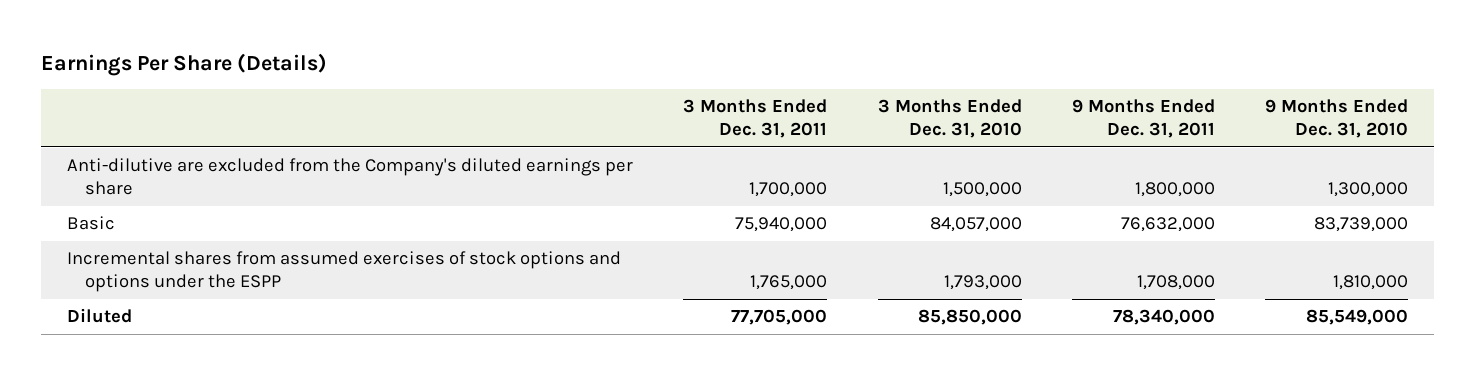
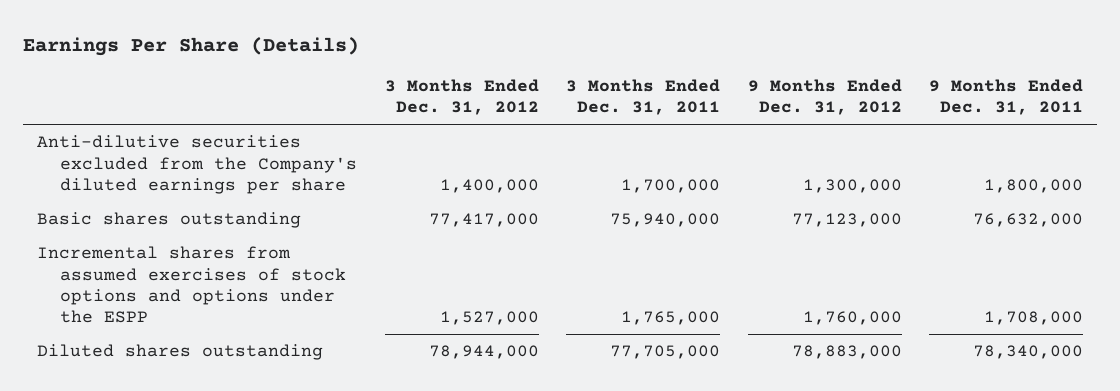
[877,99,1022,139] 3 Months Ended Dec. 31, 2010 -> none
[1265,99,1409,139] 9 Months Ended Dec. 31, 2010 -> none
none -> [384,78,539,115] 3 Months Ended Dec. 31, 2012
none -> [747,78,902,115] 9 Months Ended Dec. 31, 2012
[66,158,633,196] Anti-dilutive are excluded from the Company's diluted earnings per share -> [36,135,358,194] Anti-dilutive securities excluded from the Company's diluted earnings per share
[66,216,115,231] Basic -> [36,212,301,229] Basic shares outstanding
[66,308,132,324] Diluted -> [36,344,323,361] Diluted shares outstanding

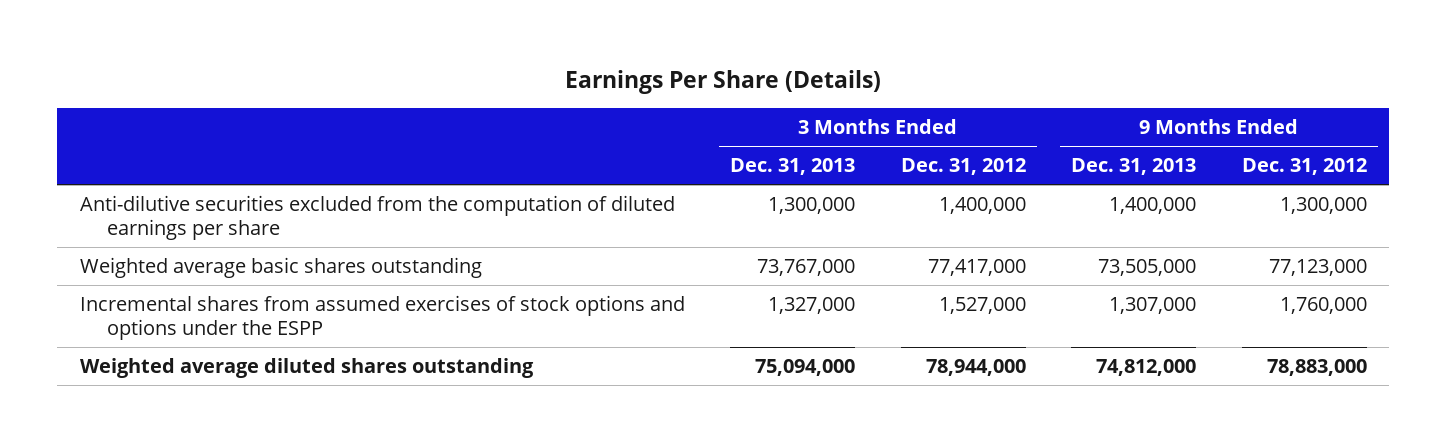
[566,78,721,115] 3 Months Ended Dec. 31, 2011 -> none
[929,78,1084,115] 9 Months Ended Dec. 31, 2011 -> none
none -> [730,158,856,176] Dec. 31, 2013
none -> [1071,158,1197,176] Dec. 31, 2013
[36,135,358,194] Anti-dilutive securities excluded from the Company's diluted earnings per share -> [79,195,675,241] Anti-dilutive securities excluded from the computation of diluted earnings per share
[36,212,301,229] Basic shares outstanding -> [79,257,482,279] Weighted average basic shares outstanding
[36,344,323,361] Diluted shares outstanding -> [79,358,534,379] Weighted average diluted shares outstanding

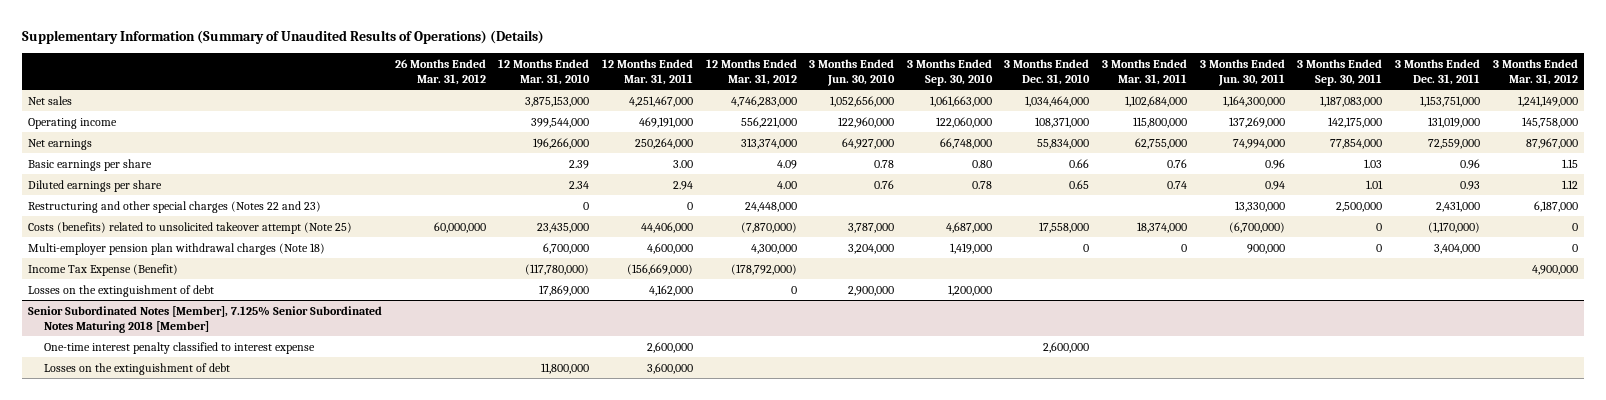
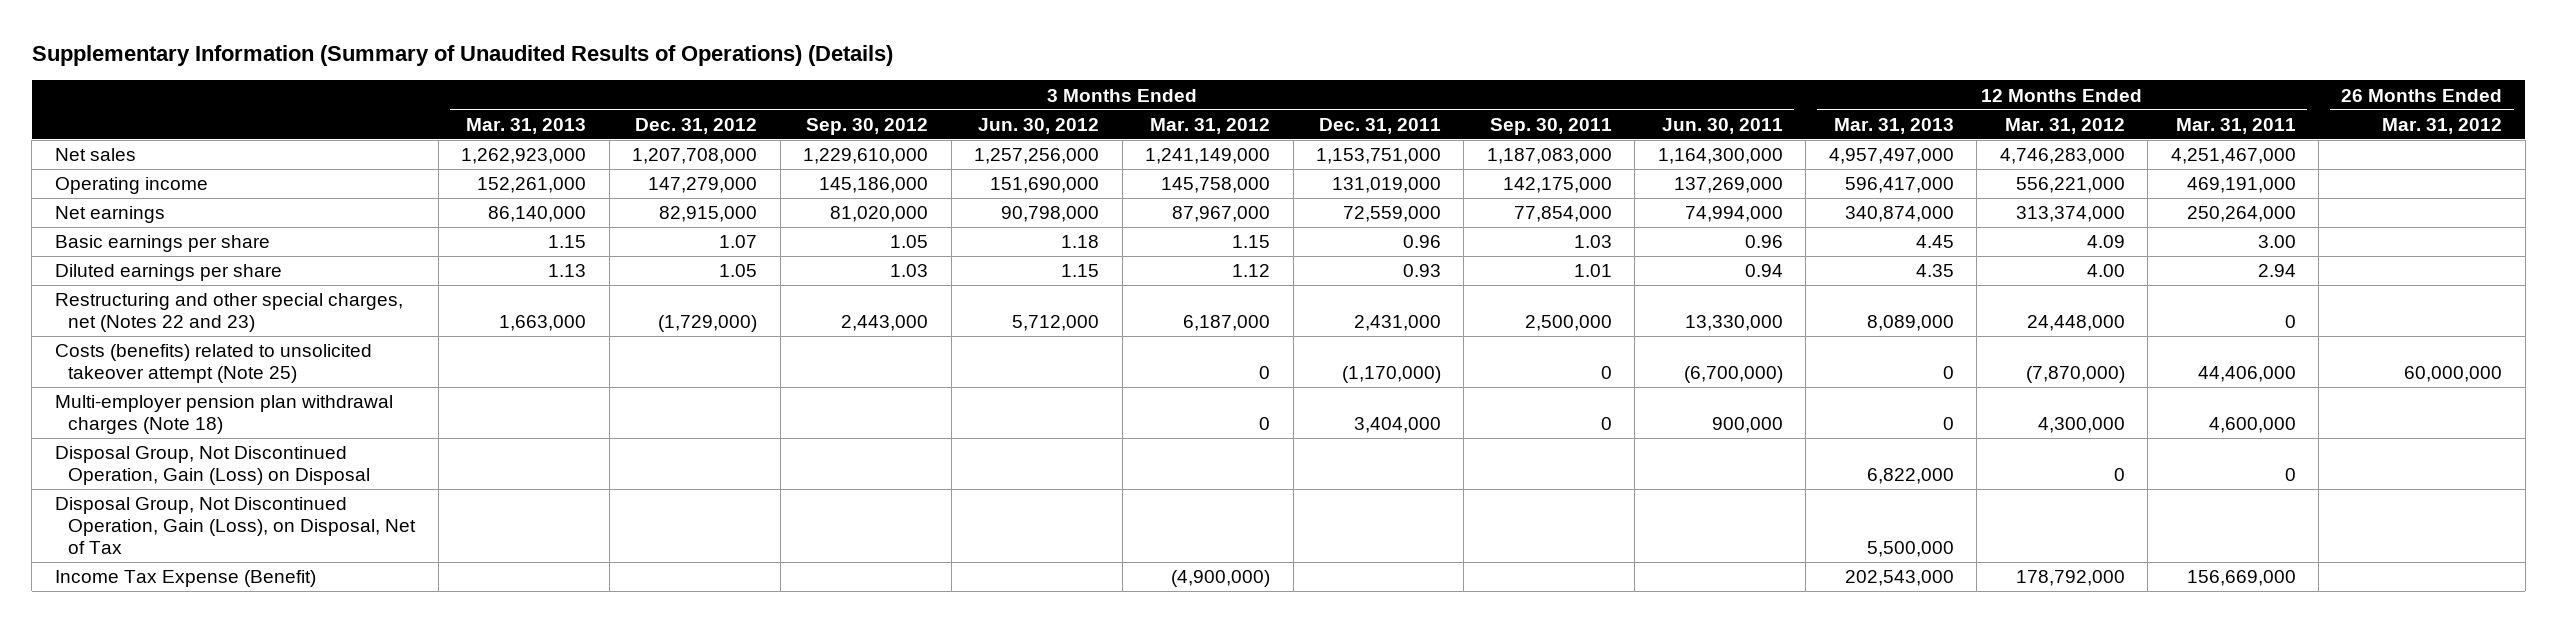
[498,58,591,85] 12 Months Ended Mar. 31, 2010 -> none
[809,58,896,86] 3 Months Ended Jun. 30, 2010 -> none
[906,58,993,86] 3 Months Ended Sep. 30, 2010 -> none
[1004,58,1091,85] 3 Months Ended Dec. 31, 2010 -> none
[1102,58,1188,85] 3 Months Ended Mar. 31, 2011 -> none
none -> [466,117,587,134] Mar. 31, 2013
none -> [635,117,758,134] Dec. 31, 2012
none -> [806,117,929,135] Sep. 30, 2012
none -> [978,117,1100,134] Jun. 30, 2012
none -> [1833,117,1954,134] Mar. 31, 2013
[28,200,322,213] Restructuring and other special charges (Notes 22 and 23) -> [54,293,403,333] Restructuring and other special charges, net (Notes 22 and 23)
[28,284,215,297] Losses on the extinguishment of debt -> none
[28,305,383,334] Senior Subordinated Notes [Member], 7.125% Senior Subordinated Notes Maturing 2018 [Member] -> none
[43,341,315,354] One-time interest penalty classified to interest expense -> none
[43,362,230,375] Losses on the extinguishment of debt -> none
none -> [54,446,371,486] Disposal Group, Not Discontinued Operation, Gain (Loss) on Disposal
none -> [54,497,417,555] Disposal Group, Not Discontinued Operation, Gain (Loss), on Disposal, Net of Tax
[626,263,693,275] (156,669,000) -> [2186,570,2296,587] 156,669,000
[730,263,797,275] (178,792,000) -> [2015,570,2125,587] 178,792,000
[1531,264,1578,275] 4,900,000 -> [1171,570,1271,588] (4,900,000)

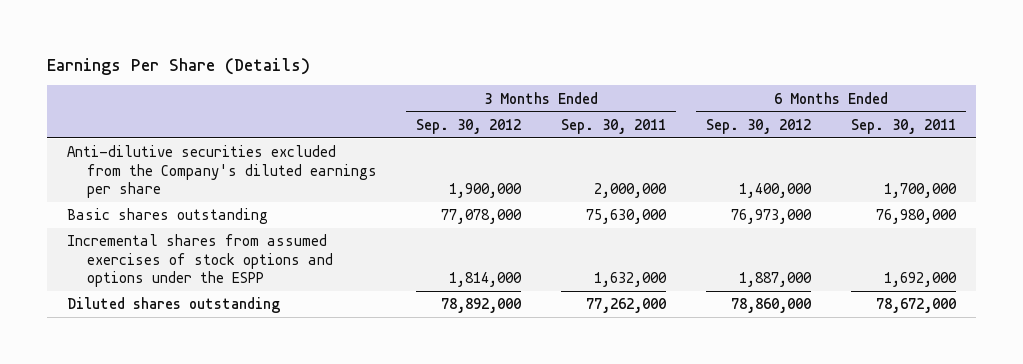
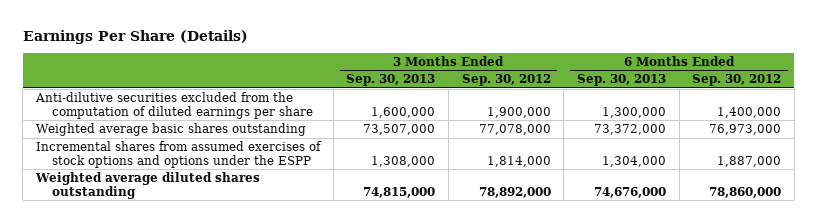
[561,118,667,134] Sep. 30, 2011 -> none
[851,118,957,134] Sep. 30, 2011 -> none
none -> [346,74,436,87] Sep. 30, 2013
none -> [576,74,666,87] Sep. 30, 2013
[67,145,377,198] Anti-dilutive securities excluded from the Company's diluted earnings per share -> [34,92,313,119] Anti-dilutive securities excluded from the computation of diluted earnings per share
[67,208,269,225] Basic shares outstanding -> [35,123,306,137] Weighted average basic shares outstanding
[67,297,281,314] Diluted shares outstanding -> [34,172,260,199] Weighted average diluted shares outstanding

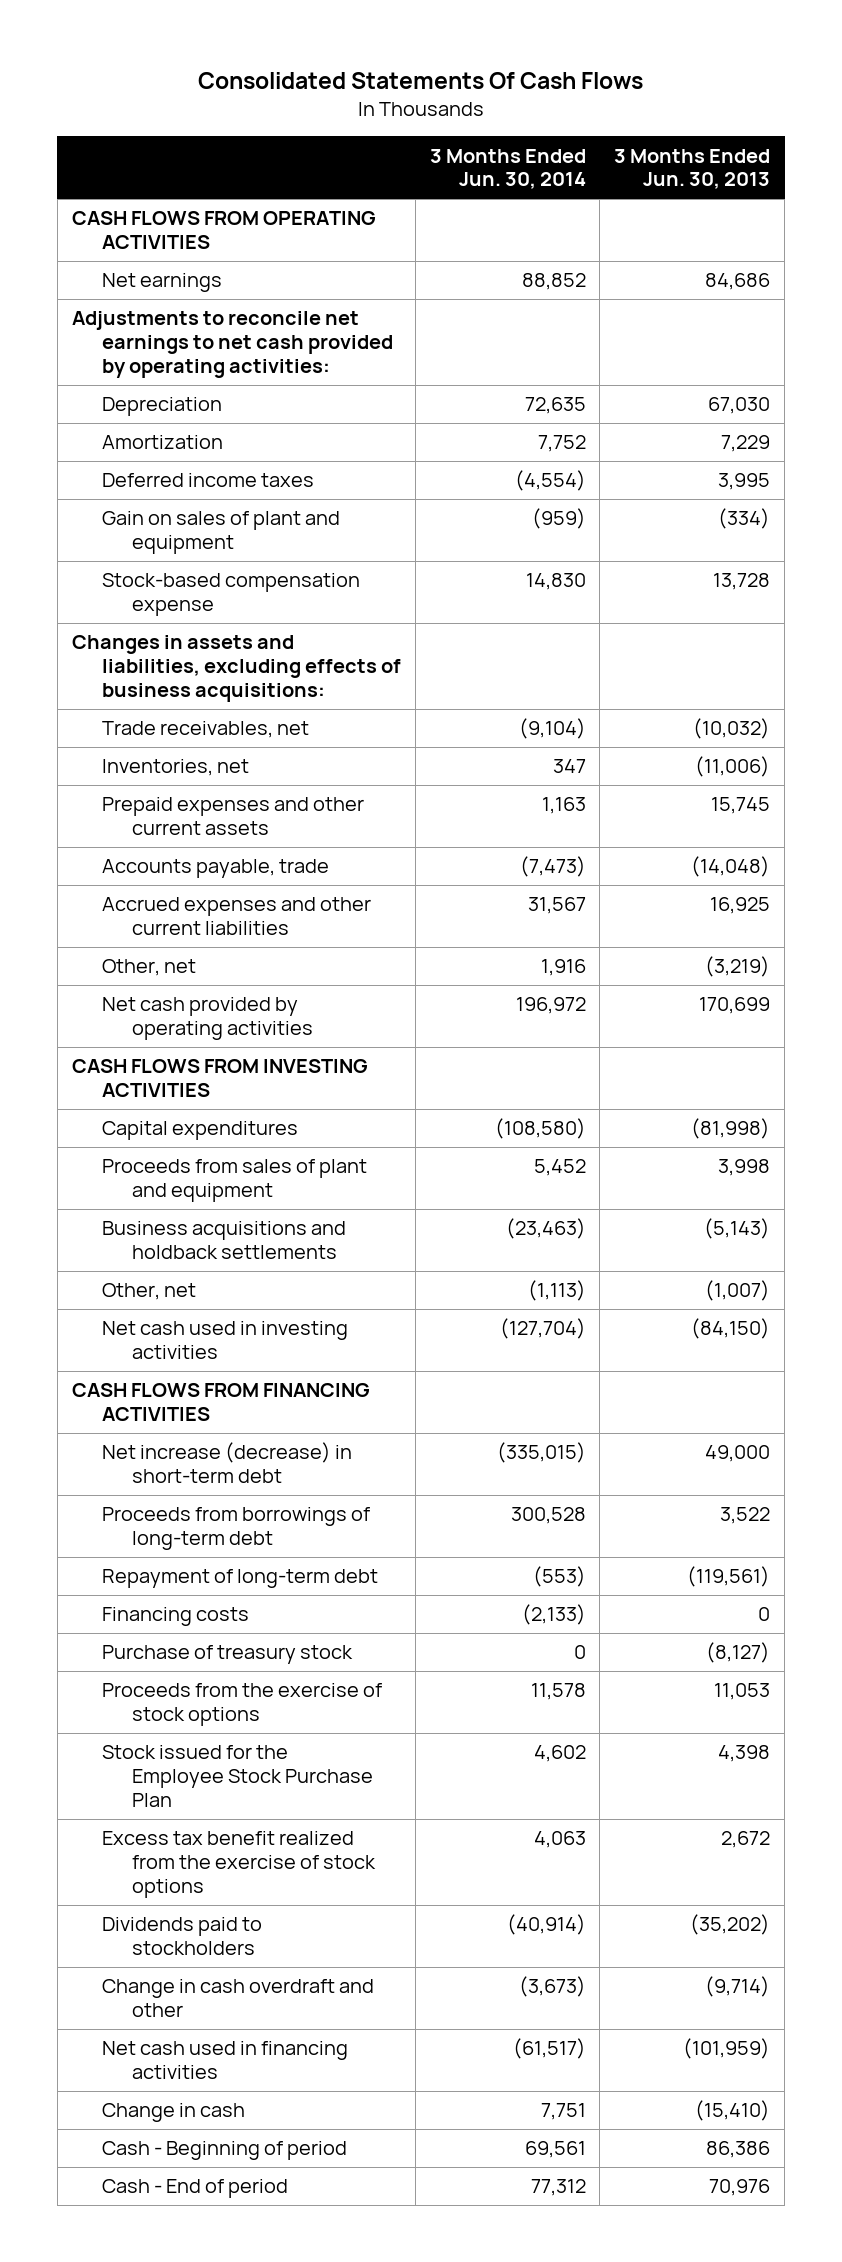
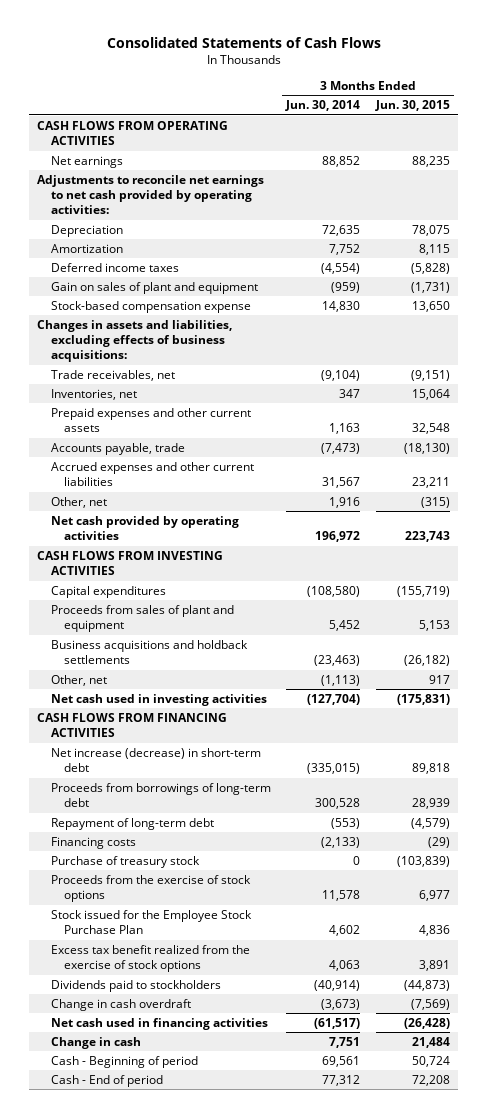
[198,71,644,89] Consolidated Statements Of Cash Flows -> [106,36,381,48] Consolidated Statements of Cash Flows
[614,148,771,190] 3 Months Ended Jun. 30, 2013 -> none
none -> [374,100,450,112] Jun. 30, 2015
[101,1979,374,2018] Change in cash overdraft and other -> [50,998,191,1011] Change in cash overdraft

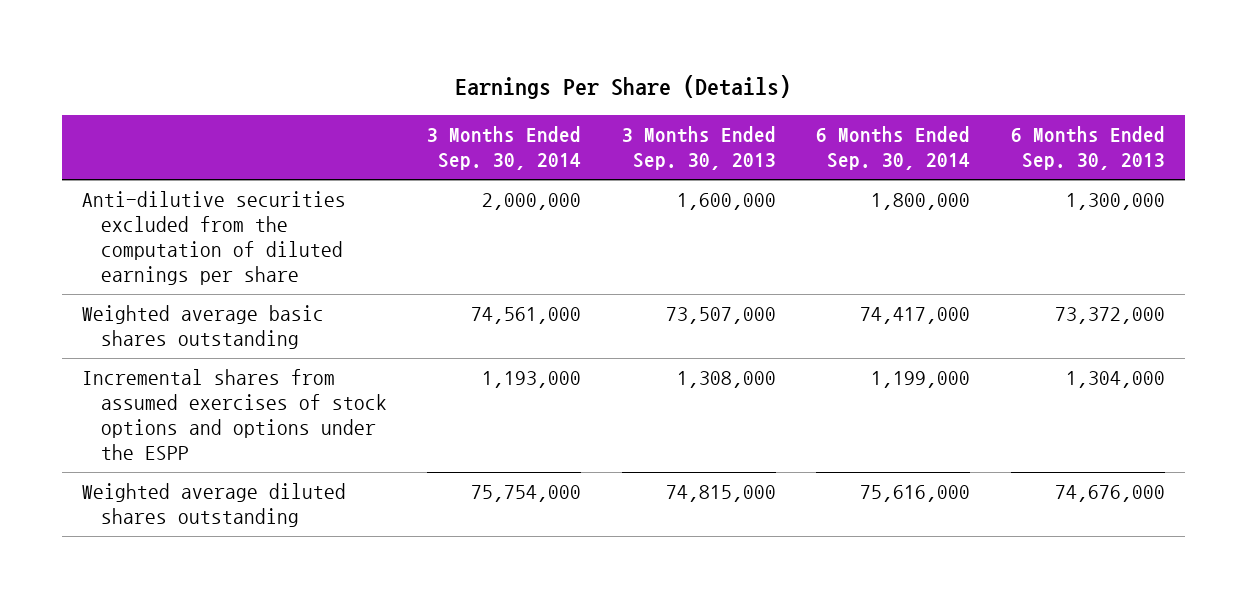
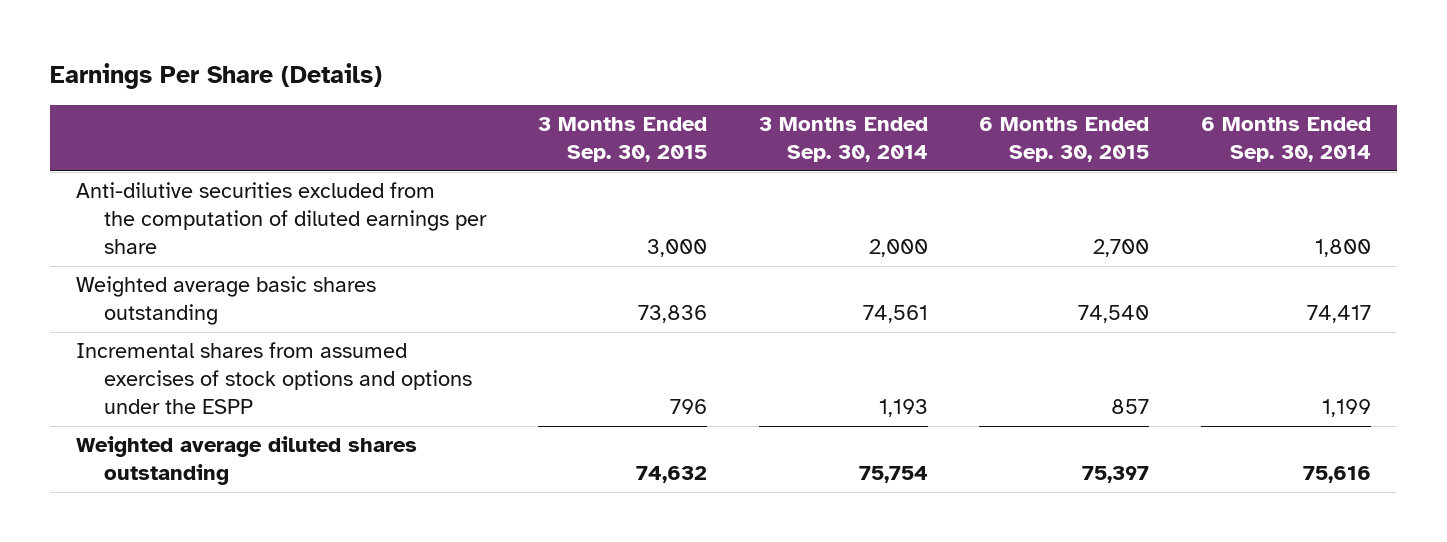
[621,126,776,171] 3 Months Ended Sep. 30, 2013 -> none
[1010,126,1165,171] 6 Months Ended Sep. 30, 2013 -> none
none -> [538,117,708,163] 3 Months Ended Sep. 30, 2015
none -> [979,117,1150,163] 6 Months Ended Sep. 30, 2015
[482,193,582,211] 2,000,000 -> [868,239,928,258] 2,000
[871,193,971,211] 1,800,000 -> [1314,239,1371,258] 1,800
[471,307,582,325] 74,561,000 -> [862,305,928,324] 74,561
[860,307,971,325] 74,417,000 -> [1306,305,1371,324] 74,417
[482,371,582,389] 1,193,000 -> [878,399,928,418] 1,193
[871,371,971,389] 1,199,000 -> [1321,399,1371,418] 1,199
[471,485,582,503] 75,754,000 -> [858,466,928,484] 75,754
[860,485,971,503] 75,616,000 -> [1302,466,1371,484] 75,616

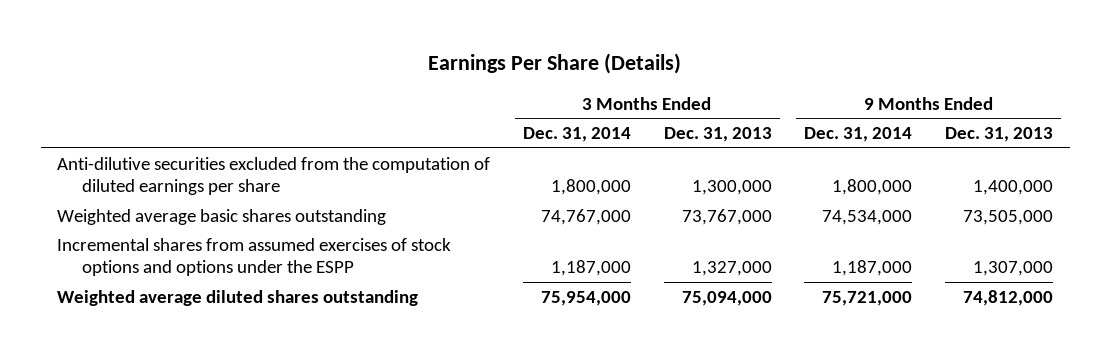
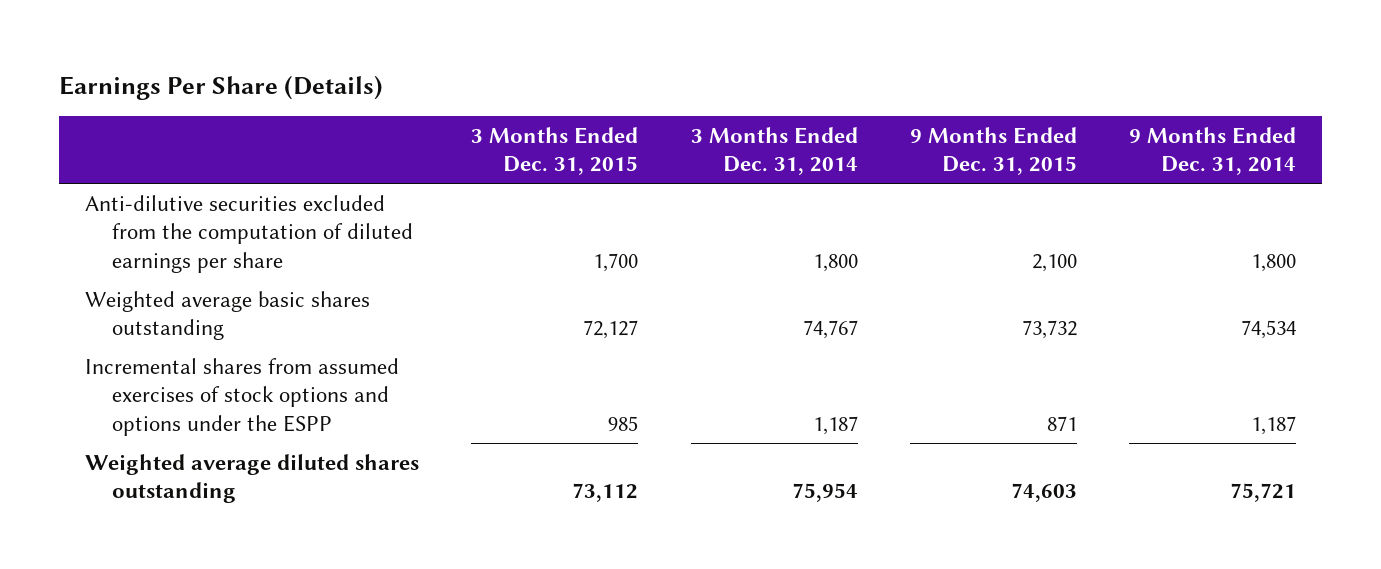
[663,127,772,143] Dec. 31, 2013 -> none
[945,127,1054,143] Dec. 31, 2013 -> none
none -> [471,126,639,176] 3 Months Ended Dec. 31, 2015
none -> [909,126,1077,176] 9 Months Ended Dec. 31, 2015
[550,179,631,196] 1,800,000 -> [812,253,858,272] 1,800
[832,179,913,196] 1,800,000 -> [1250,253,1296,272] 1,800
[540,208,631,225] 74,767,000 -> [802,320,858,340] 74,767
[822,209,913,225] 74,534,000 -> [1240,320,1296,340] 74,534
[550,260,631,277] 1,187,000 -> [812,415,858,435] 1,187
[832,260,913,277] 1,187,000 -> [1250,415,1296,435] 1,187
[540,290,631,306] 75,954,000 -> [791,483,858,503] 75,954
[822,290,913,306] 75,721,000 -> [1229,483,1296,503] 75,721

